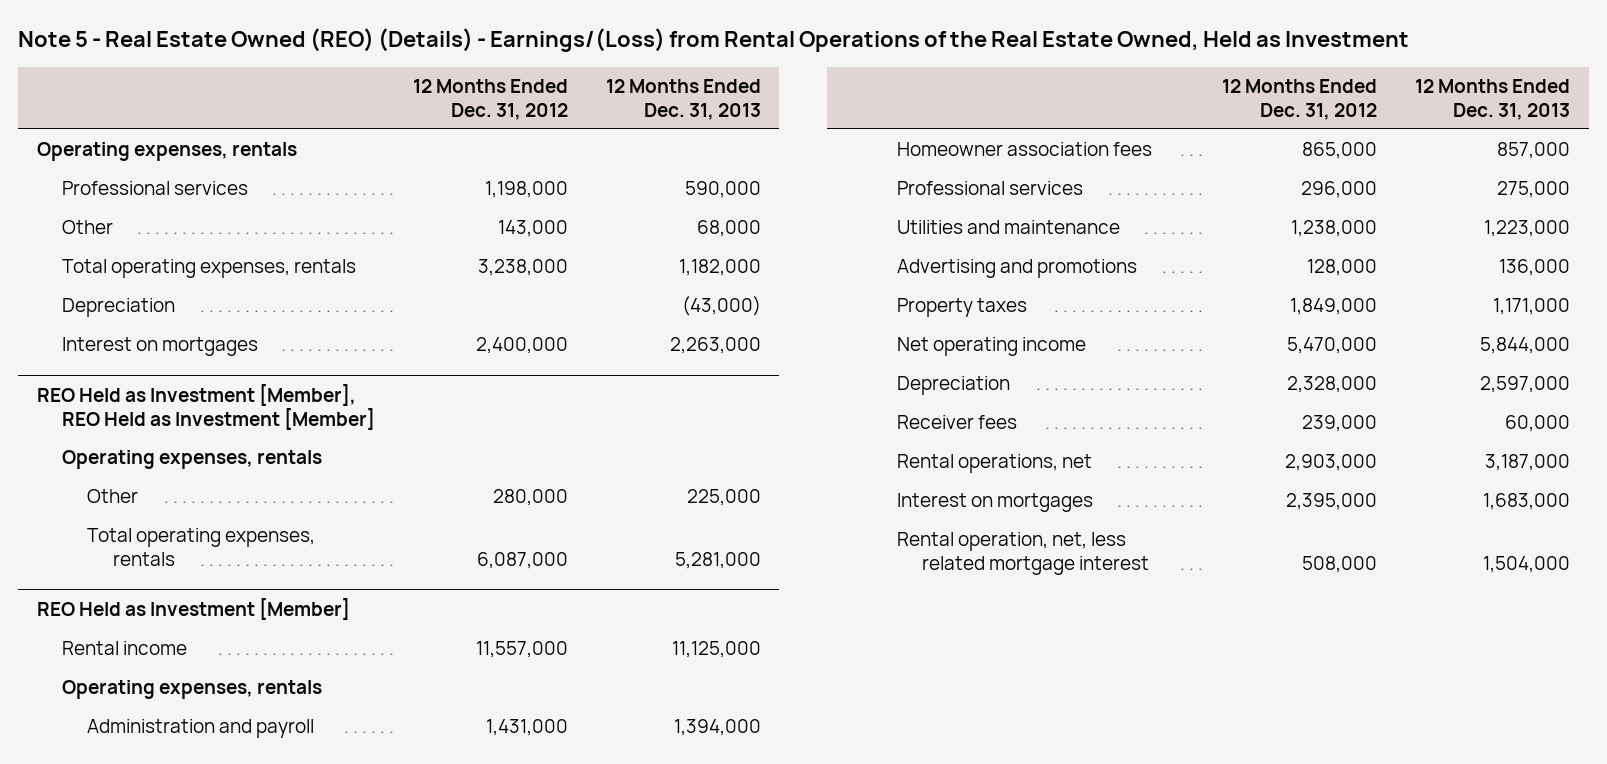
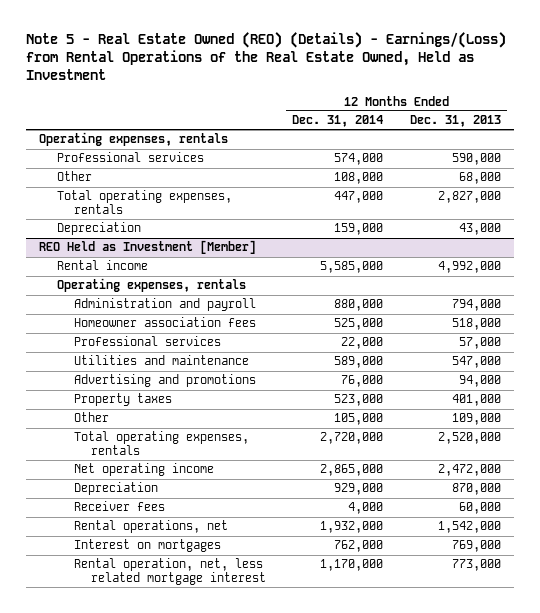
[412,78,568,120] 12 Months Ended Dec. 31, 2012 -> none
none -> [292,115,384,128] Dec. 31, 2014
[62,337,259,357] Interest on mortgages -> none
[36,384,376,430] REO Held as Investment [Member], REO Held as Investment [Member] -> none
[62,450,323,470] Operating expenses, rentals -> none
[87,489,139,504] Other -> none
[87,528,316,566] Total operating expenses, rentals -> none
[678,259,761,277] 1,182,000 -> [437,191,501,204] 2,827,000
[681,296,761,317] (43,000) -> [458,223,501,236] 43,000
[671,641,761,659] 11,125,000 -> [437,261,501,274] 4,992,000
[673,719,761,737] 1,394,000 -> [451,299,501,312] 794,000
[1496,142,1570,160] 857,000 -> [451,318,501,331] 518,000
[1496,181,1570,199] 275,000 -> [458,337,501,350] 57,000
[1483,220,1570,238] 1,223,000 -> [451,356,501,369] 547,000
[1498,259,1570,277] 136,000 -> [458,375,501,388] 94,000
[1492,298,1570,316] 1,171,000 -> [451,394,501,407] 401,000
none -> [74,412,110,423] Other
none -> [74,431,250,455] Total operating expenses, rentals
[1479,337,1570,355] 5,844,000 -> [437,464,501,477] 2,472,000
[1479,376,1570,394] 2,597,000 -> [451,483,501,496] 870,000
[1484,454,1570,472] 3,187,000 -> [437,521,501,534] 1,542,000
[1482,493,1570,511] 1,683,000 -> [451,540,501,553] 769,000
[1482,555,1570,573] 1,504,000 -> [451,559,501,572] 773,000

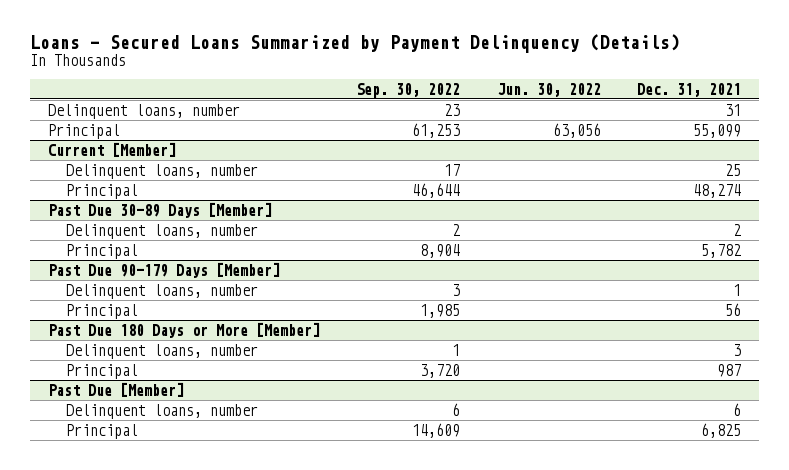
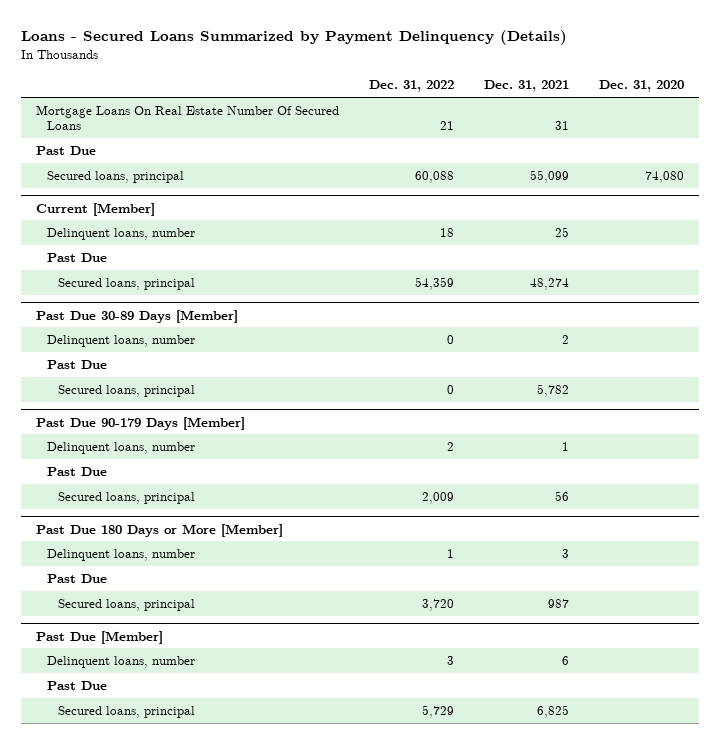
[356,82,461,98] Sep. 30, 2022 -> none
[496,82,601,97] Jun. 30, 2022 -> none
none -> [368,80,454,93] Dec. 31, 2022
none -> [598,80,684,93] Dec. 31, 2020
[47,103,240,119] Delinquent loans, number -> none
none -> [35,104,339,131] Mortgage Loans On Real Estate Number Of Secured Loans
none -> [35,145,96,155] Past Due
[47,123,120,139] Principal -> [46,170,184,183] Secured loans, principal
none -> [46,252,107,262] Past Due
[65,183,138,199] Principal -> [57,277,195,290] Secured loans, principal
none -> [46,359,107,369] Past Due
[65,243,138,259] Principal -> [57,384,195,397] Secured loans, principal
none -> [46,466,107,476] Past Due
[65,303,138,319] Principal -> [57,491,195,504] Secured loans, principal
none -> [46,573,107,583] Past Due
[65,363,138,379] Principal -> [57,598,195,611] Secured loans, principal
none -> [46,680,107,690] Past Due
[65,423,138,439] Principal -> [57,705,195,718] Secured loans, principal

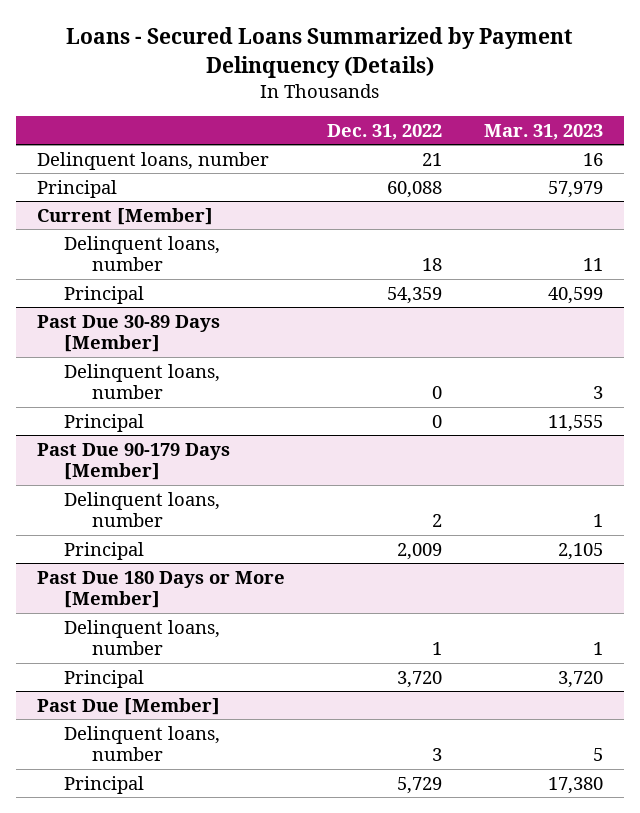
[483,80,569,93] Dec. 31, 2021 -> none
[598,80,684,93] Dec. 31, 2020 -> none
none -> [483,123,603,140] Mar. 31, 2023
[35,104,339,131] Mortgage Loans On Real Estate Number Of Secured Loans -> none
[35,145,96,155] Past Due -> none
none -> [36,151,269,170] Delinquent loans, number
[46,170,184,183] Secured loans, principal -> [36,179,117,198] Principal
[46,252,107,262] Past Due -> none
[57,277,195,290] Secured loans, principal -> [64,285,145,304] Principal
[46,359,107,369] Past Due -> none
[57,384,195,397] Secured loans, principal -> [64,413,145,432] Principal
[46,466,107,476] Past Due -> none
[57,491,195,504] Secured loans, principal -> [64,541,145,560] Principal
[46,573,107,583] Past Due -> none
[57,598,195,611] Secured loans, principal -> [64,669,145,688] Principal
[46,680,107,690] Past Due -> none
[57,705,195,718] Secured loans, principal -> [64,775,145,794] Principal

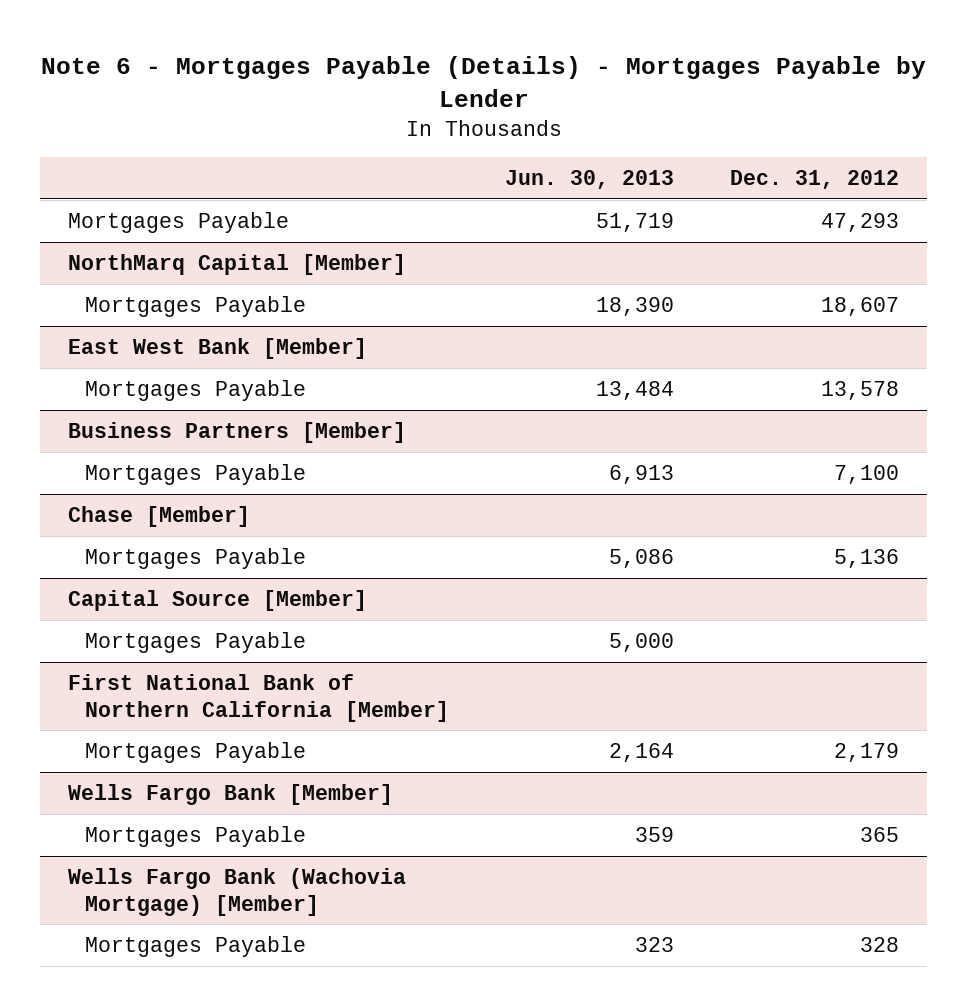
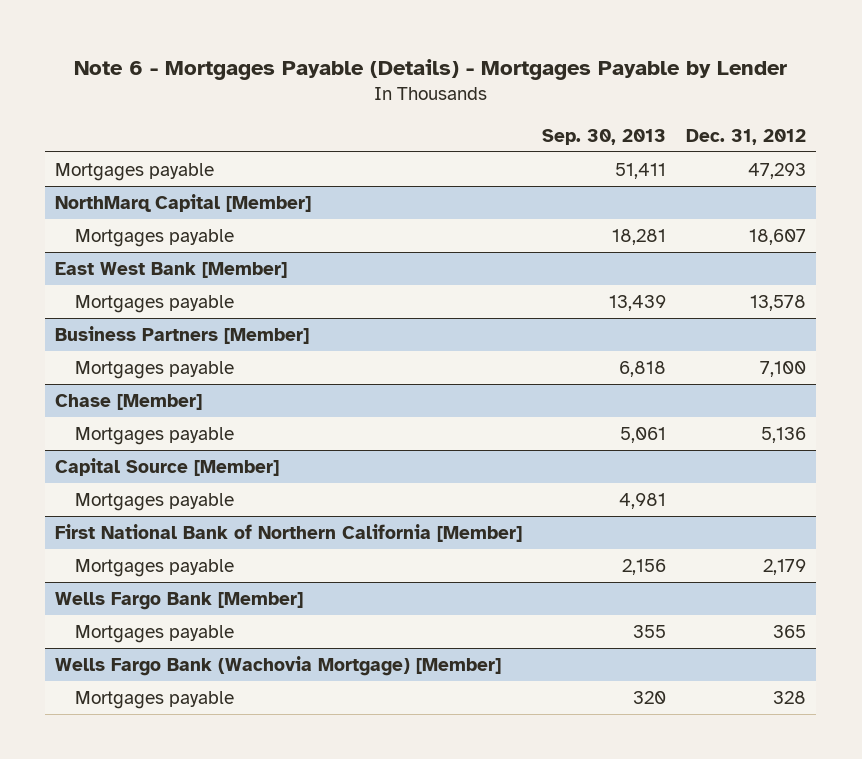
[504,169,674,189] Jun. 30, 2013 -> none
none -> [542,128,667,145] Sep. 30, 2013
[68,212,290,234] Mortgages Payable -> [55,162,215,181] Mortgages payable
[84,296,306,318] Mortgages Payable -> [75,228,235,247] Mortgages payable
[84,380,306,402] Mortgages Payable -> [75,294,235,313] Mortgages payable
[84,464,306,486] Mortgages Payable -> [75,360,235,379] Mortgages payable
[84,548,306,570] Mortgages Payable -> [75,426,235,445] Mortgages payable
[84,632,306,654] Mortgages Payable -> [75,492,235,511] Mortgages payable
[84,742,306,764] Mortgages Payable -> [75,558,235,577] Mortgages payable
[84,826,306,848] Mortgages Payable -> [75,624,235,643] Mortgages payable
[84,936,306,958] Mortgages Payable -> [75,690,235,709] Mortgages payable

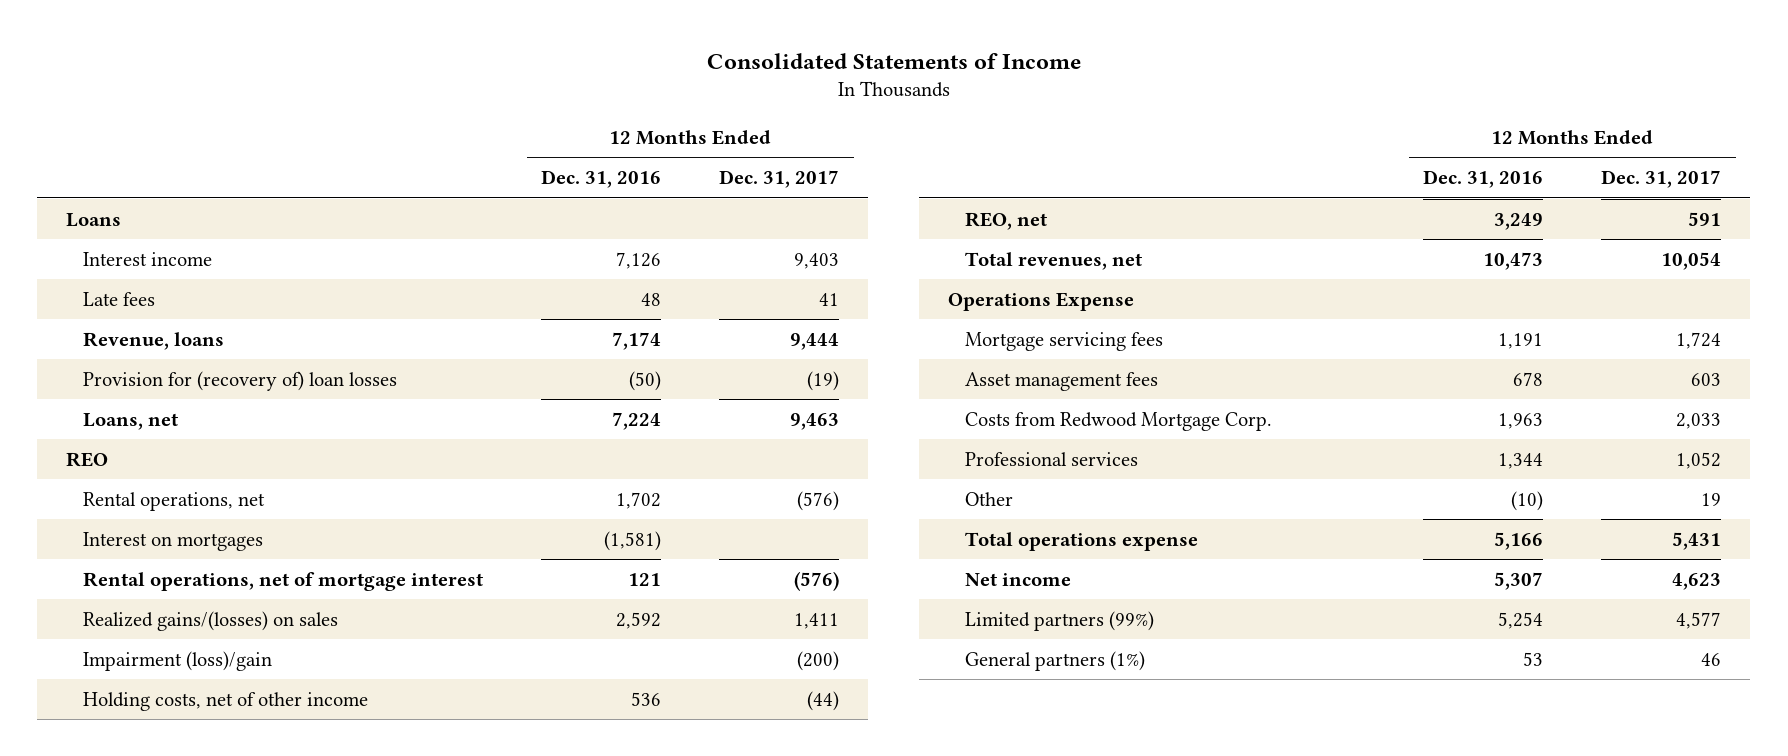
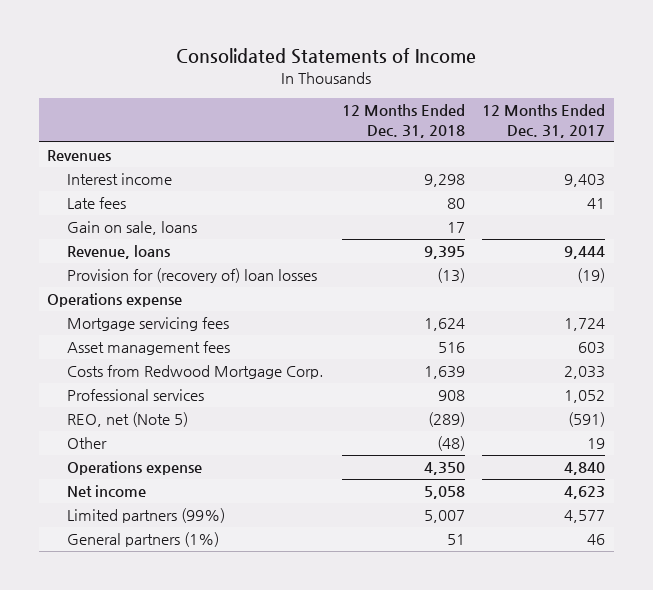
[541,170,662,189] Dec. 31, 2016 -> none
none -> [341,104,465,138] 12 Months Ended Dec. 31, 2018
[66,212,122,227] Loans -> none
none -> [47,150,112,162] Revenues
none -> [67,221,198,236] Gain on sale, loans
[83,412,179,430] Loans, net -> none
[66,451,109,467] REO -> none
[83,491,266,511] Rental operations, net -> none
[83,531,264,551] Interest on mortgages -> none
[83,571,484,591] Rental operations, net of mortgage interest -> none
[83,610,339,631] Realized gains/(losses) on sales -> none
[83,650,273,671] Impairment (loss)/gain -> none
[83,691,369,711] Holding costs, net of other income -> none
[965,211,1048,230] REO, net -> none
[965,251,1143,270] Total revenues, net -> none
[948,291,1135,311] Operations Expense -> [47,293,183,308] Operations expense
none -> [67,412,189,428] REO, net (Note 5)
[965,531,1199,551] Total operations expense -> [67,461,203,476] Operations expense
[1672,531,1722,550] 5,431 -> [564,462,606,476] 4,840

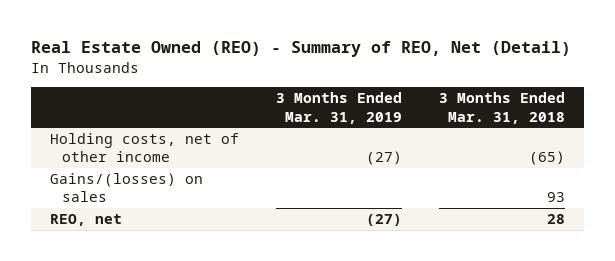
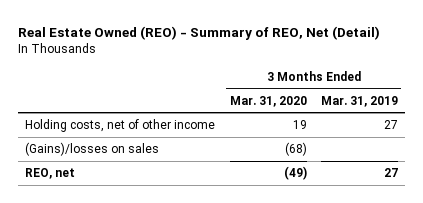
[438,92,565,124] 3 Months Ended Mar. 31, 2018 -> none
none -> [229,95,307,107] Mar. 31, 2020
[365,151,402,166] (27) -> [383,120,398,130] 27
[49,173,203,203] Gains/(losses) on sales -> [25,142,160,157] (Gains)/losses on sales
[365,214,402,227] (27) -> [383,168,398,178] 27

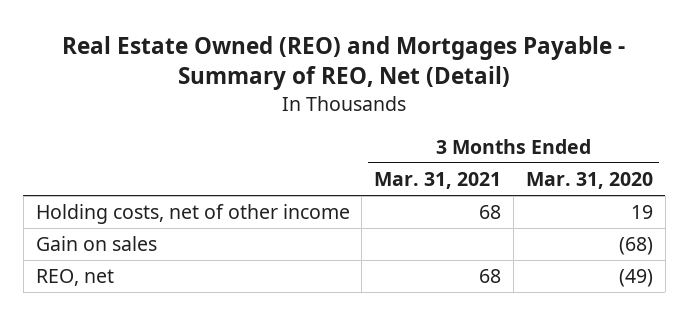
[18,25,381,40] Real Estate Owned (REO) - Summary of REO, Net (Detail) -> [62,35,626,91] Real Estate Owned (REO) and Mortgages Payable - Summary of REO, Net (Detail)
[320,95,398,107] Mar. 31, 2019 -> none
none -> [374,171,502,189] Mar. 31, 2021
[25,142,160,157] (Gains)/losses on sales -> [35,236,157,252] Gain on sales

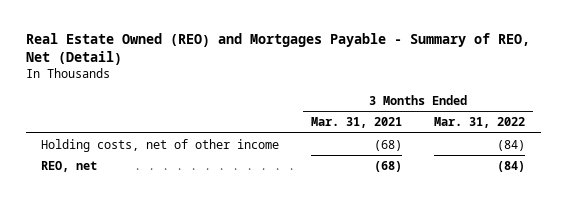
[526,171,654,189] Mar. 31, 2020 -> none
none -> [433,117,525,129] Mar. 31, 2022
[35,236,157,252] Gain on sales -> none
[479,205,502,220] 68 -> [374,139,403,151] (68)
[479,269,502,284] 68 -> [374,160,403,172] (68)

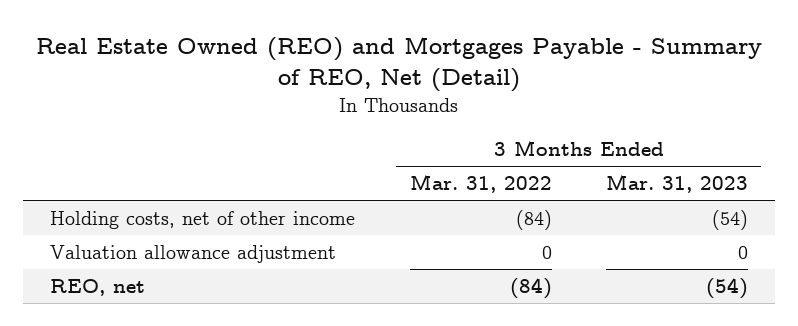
[311,117,403,129] Mar. 31, 2021 -> none
none -> [605,173,748,193] Mar. 31, 2023
none -> [50,244,337,263] Valuation allowance adjustment

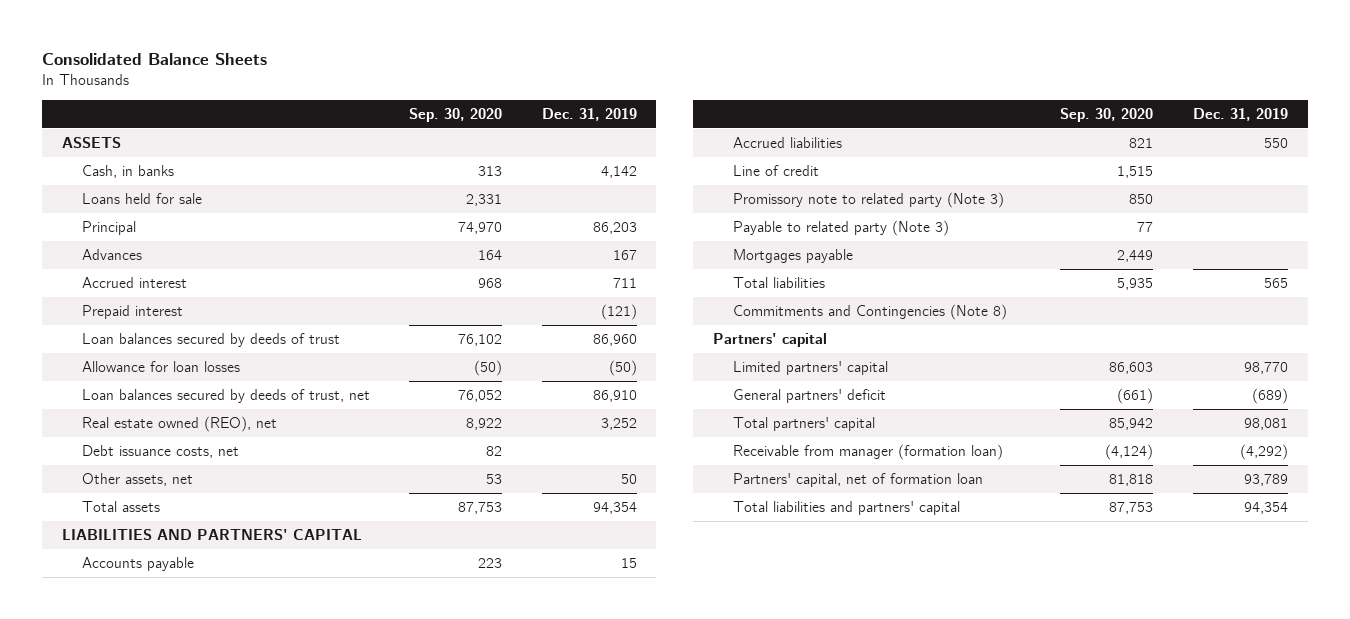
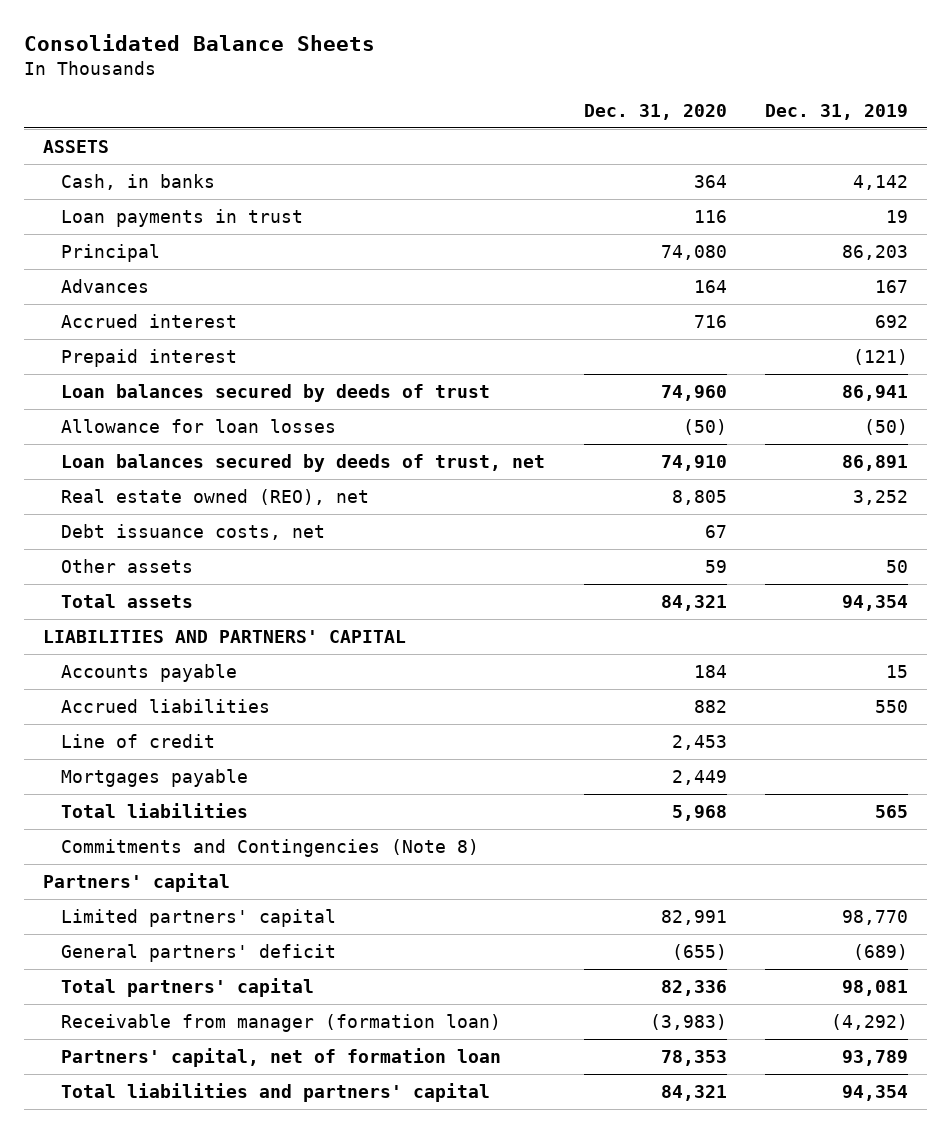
[409,107,503,122] Sep. 30, 2020 -> none
none -> [583,103,727,120] Dec. 31, 2020
[81,193,202,205] Loans held for sale -> none
none -> [61,208,304,227] Loan payments in trust
[612,278,637,289] 711 -> [875,314,909,328] 692
[592,334,637,347] 86,960 -> [842,384,909,401] 86,941
[592,390,637,403] 86,910 -> [842,454,909,471] 86,891
[81,473,193,487] Other assets, net -> [61,558,194,573] Other assets
[732,192,1004,209] Promissory note to related party (Note 3) -> none
[732,220,949,237] Payable to related party (Note 3) -> none

